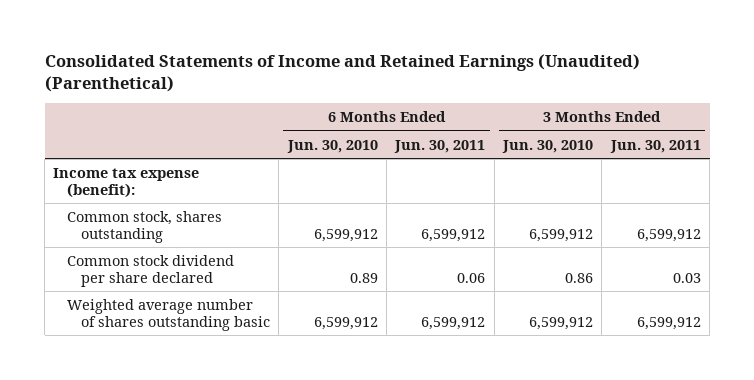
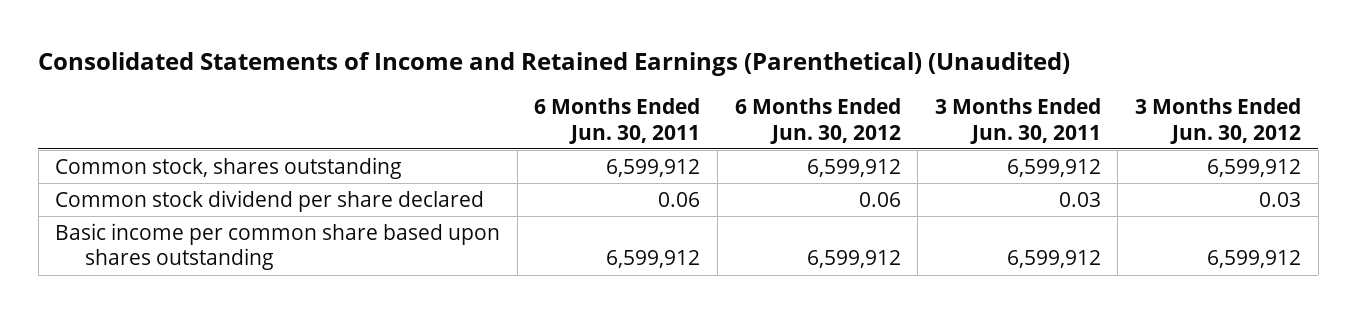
[44,53,640,92] Consolidated Statements of Income and Retained Earnings (Unaudited) (Parenthetical) -> [38,51,1071,76] Consolidated Statements of Income and Retained Earnings (Parenthetical) (Unaudited)
[286,139,378,153] Jun. 30, 2010 -> none
[502,139,594,153] Jun. 30, 2010 -> none
none -> [734,97,901,144] 6 Months Ended Jun. 30, 2012
none -> [1134,97,1301,144] 3 Months Ended Jun. 30, 2012
[53,167,200,198] Income tax expense (benefit): -> none
[67,298,271,331] Weighted average number of shares outstanding basic -> [55,222,501,271] Basic income per common share based upon shares outstanding

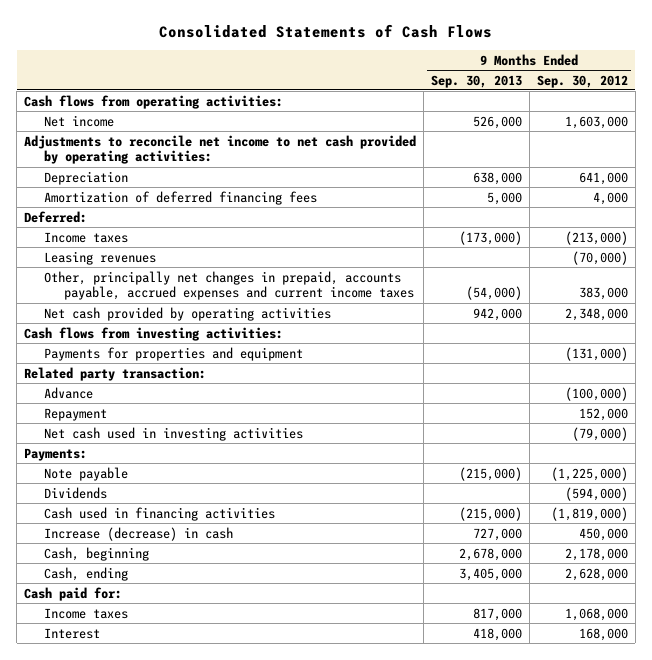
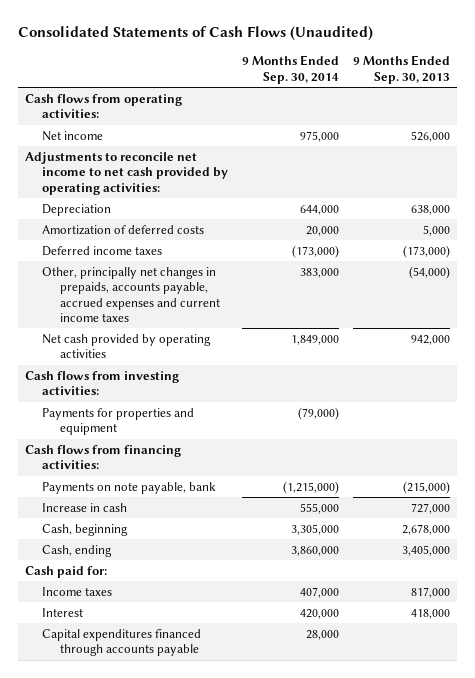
[158,24,492,39] Consolidated Statements of Cash Flows -> [17,26,373,42] Consolidated Statements of Cash Flows (Unaudited)
[536,74,628,88] Sep. 30, 2012 -> none
none -> [242,55,340,84] 9 Months Ended Sep. 30, 2014
[24,210,88,223] Deferred: -> none
[43,250,156,265] Leasing revenues -> none
[43,190,317,205] Amortization of deferred financing fees -> [42,224,205,235] Amortization of deferred costs
[43,231,128,243] Income taxes -> [42,245,163,256] Deferred income taxes
[43,270,414,301] Other, principally net changes in prepaid, accounts payable, accrued expenses and current income taxes -> [42,266,221,322] Other, principally net changes in prepaids, accounts payable, accrued expenses and current income taxes
[24,366,207,381] Related party transaction: -> none
[43,386,93,399] Advance -> none
[43,407,107,421] Repayment -> none
[43,426,303,441] Net cash used in investing activities -> none
[24,447,88,461] Payments: -> none
[43,486,107,499] Dividends -> none
[43,506,275,521] Cash used in financing activities -> none
none -> [24,444,181,470] Cash flows from financing activities:
[43,466,128,481] Note payable -> [42,481,217,494] Payments on note payable, bank
[43,526,233,541] Increase (decrease) in cash -> [42,502,128,512] Increase in cash
none -> [42,628,202,657] Capital expenditures financed through accounts payable

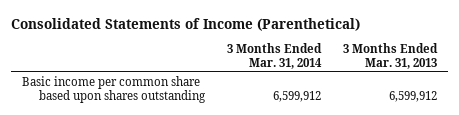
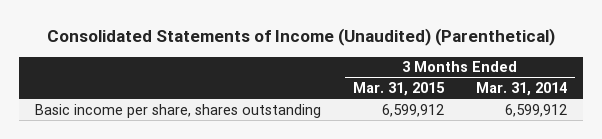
[10,17,360,31] Consolidated Statements of Income (Parenthetical) -> [47,28,556,47] Consolidated Statements of Income (Unaudited) (Parenthetical)
[343,43,439,70] 3 Months Ended Mar. 31, 2013 -> none
none -> [353,82,446,97] Mar. 31, 2015
[21,75,206,104] Basic income per common share based upon shares outstanding -> [35,103,322,118] Basic income per share, shares outstanding

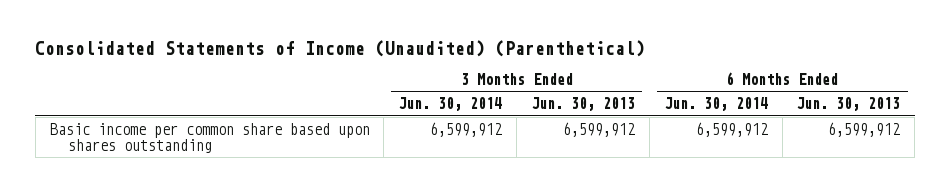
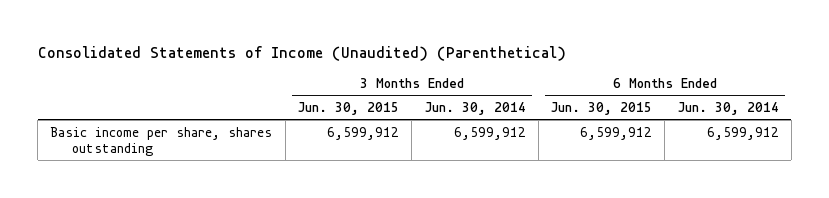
[531,97,636,112] Jun. 30, 2013 -> none
[796,97,901,112] Jun. 30, 2013 -> none
none -> [297,102,399,116] Jun. 30, 2015
none -> [551,102,653,116] Jun. 30, 2015
[49,122,370,153] Basic income per common share based upon shares outstanding -> [50,126,273,156] Basic income per share, shares outstanding

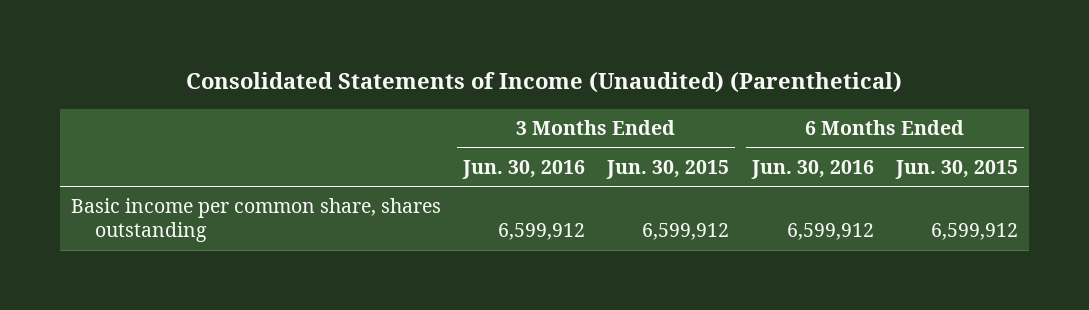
[424,102,526,116] Jun. 30, 2014 -> none
[677,102,779,116] Jun. 30, 2014 -> none
none -> [462,159,586,179] Jun. 30, 2016
none -> [750,159,874,179] Jun. 30, 2016
[50,126,273,156] Basic income per share, shares outstanding -> [70,198,441,243] Basic income per common share, shares outstanding

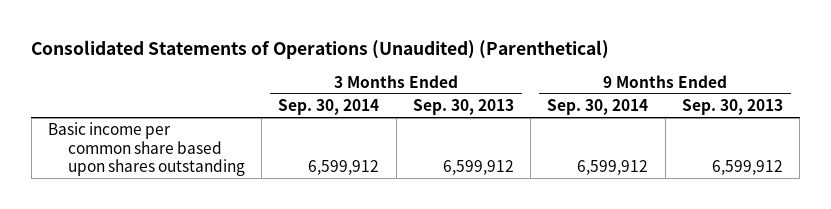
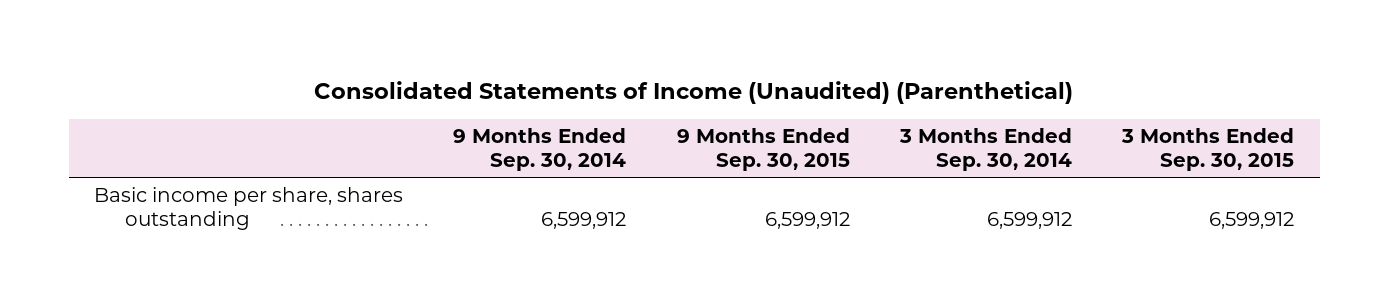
[31,40,610,60] Consolidated Statements of Operations (Unaudited) (Parenthetical) -> [314,81,1074,105] Consolidated Statements of Income (Unaudited) (Parenthetical)
[412,99,514,116] Sep. 30, 2013 -> none
[681,99,783,116] Sep. 30, 2013 -> none
none -> [676,127,850,172] 9 Months Ended Sep. 30, 2015
none -> [1121,127,1295,172] 3 Months Ended Sep. 30, 2015
[48,122,245,176] Basic income per common share based upon shares outstanding -> [93,186,403,231] Basic income per share, shares outstanding

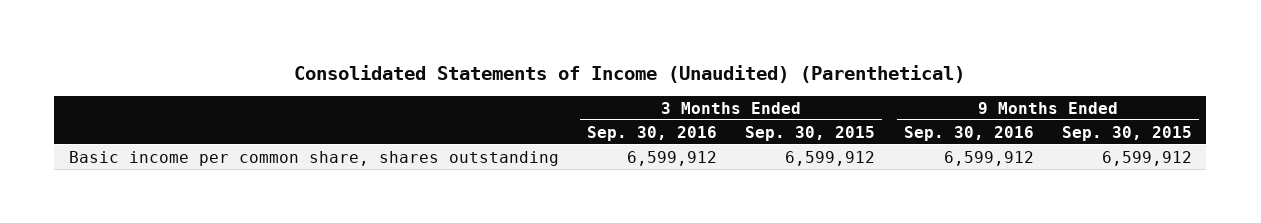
[453,127,627,172] 9 Months Ended Sep. 30, 2014 -> none
[899,127,1073,172] 3 Months Ended Sep. 30, 2014 -> none
none -> [587,125,718,141] Sep. 30, 2016
none -> [903,125,1034,141] Sep. 30, 2016
[93,186,403,231] Basic income per share, shares outstanding -> [68,150,559,166] Basic income per common share, shares outstanding

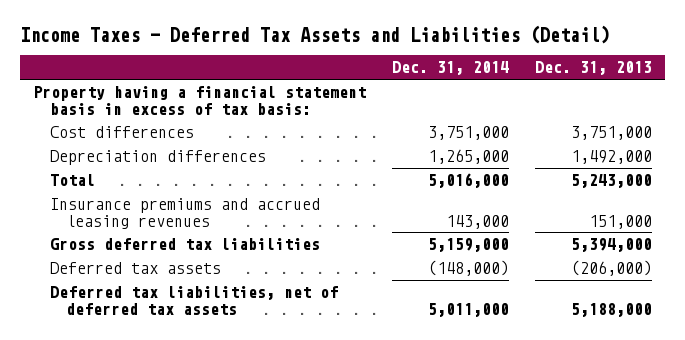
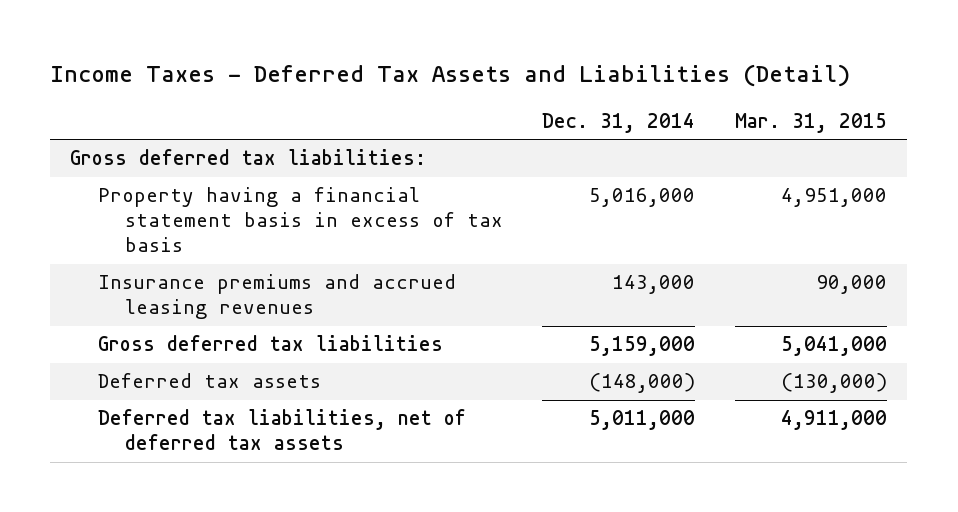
[534,61,652,76] Dec. 31, 2013 -> none
none -> [735,113,888,134] Mar. 31, 2015
[33,86,367,115] Property having a financial statement basis in excess of tax basis: -> none
[49,126,194,139] Cost differences -> none
[49,150,266,166] Depreciation differences -> none
none -> [70,149,427,166] Gross deferred tax liabilities:
[49,174,95,187] Total -> [97,187,503,253] Property having a financial statement basis in excess of tax basis

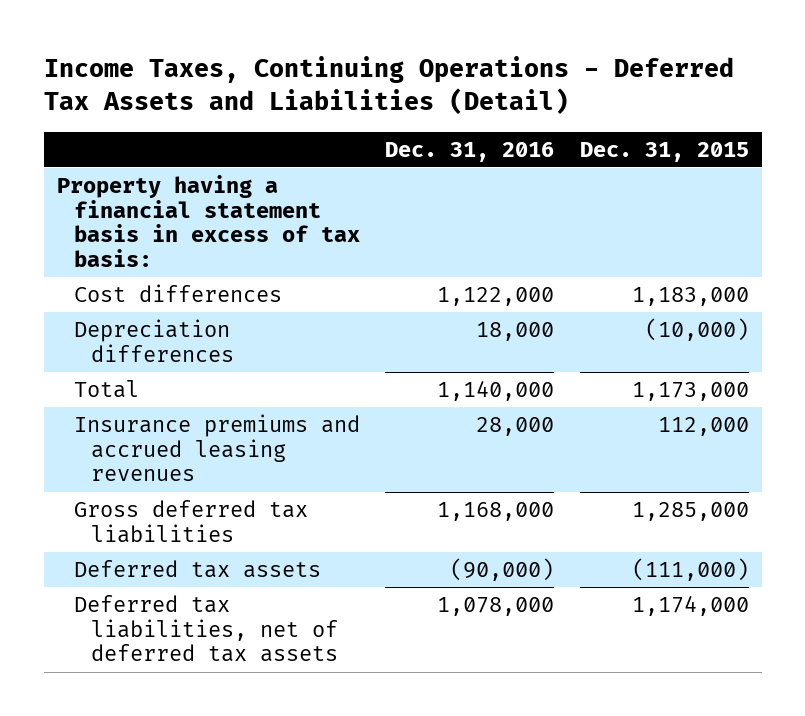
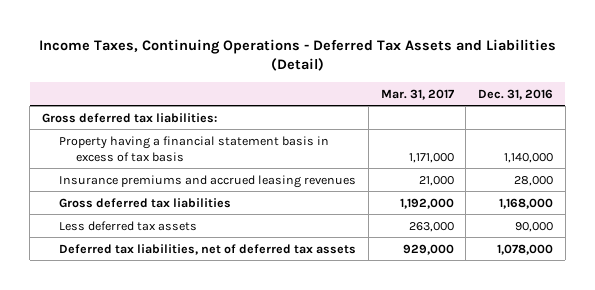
[579,141,749,162] Dec. 31, 2015 -> none
none -> [380,88,454,100] Mar. 31, 2017
[56,175,360,268] Property having a financial statement basis in excess of tax basis: -> none
[73,284,282,303] Cost differences -> none
[73,319,235,362] Depreciation differences -> none
none -> [42,112,218,123] Gross deferred tax liabilities:
[73,380,139,399] Total -> [59,135,330,162] Property having a financial statement basis in excess of tax basis
[73,560,321,579] Deferred tax assets -> [59,220,198,231] Less deferred tax assets
[450,558,555,582] (90,000) -> [515,221,554,232] 90,000

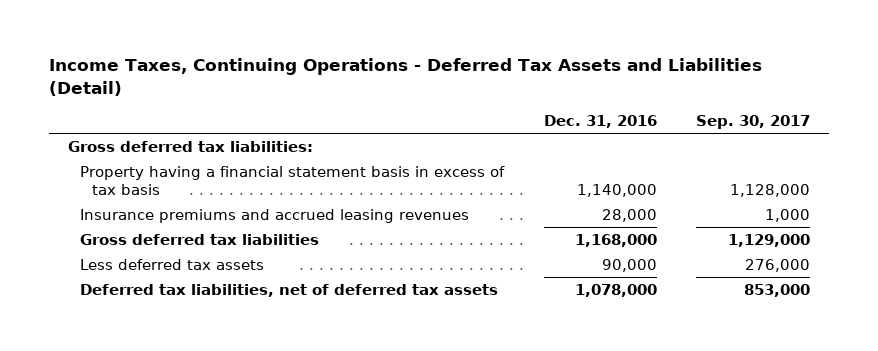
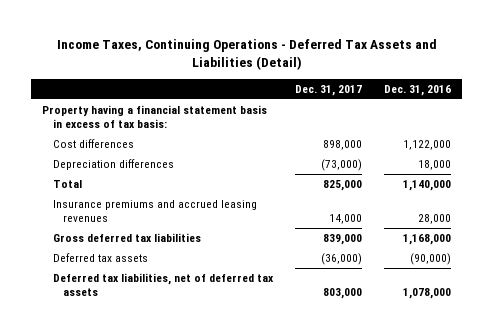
[695,115,810,130] Sep. 30, 2017 -> none
none -> [294,84,362,96] Dec. 31, 2017
[68,140,314,152] Gross deferred tax liabilities: -> none
none -> [42,105,268,129] Property having a financial statement basis in excess of tax basis:
none -> [52,139,134,149] Cost differences
none -> [52,159,174,171] Depreciation differences
[80,165,506,196] Property having a financial statement basis in excess of tax basis -> [52,180,82,189] Total
[80,258,265,270] Less deferred tax assets -> [52,253,148,263] Deferred tax assets
[601,258,657,272] 90,000 -> [409,253,451,266] (90,000)

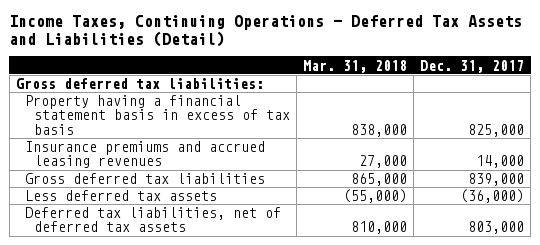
[383,84,451,96] Dec. 31, 2016 -> none
none -> [302,59,407,73] Mar. 31, 2018
[42,105,268,129] Property having a financial statement basis in excess of tax basis: -> none
[52,139,134,149] Cost differences -> none
[52,159,174,171] Depreciation differences -> none
none -> [15,78,264,90] Gross deferred tax liabilities:
[52,180,82,189] Total -> [24,95,290,135] Property having a financial statement basis in excess of tax basis
[52,253,148,263] Deferred tax assets -> [24,190,217,202] Less deferred tax assets

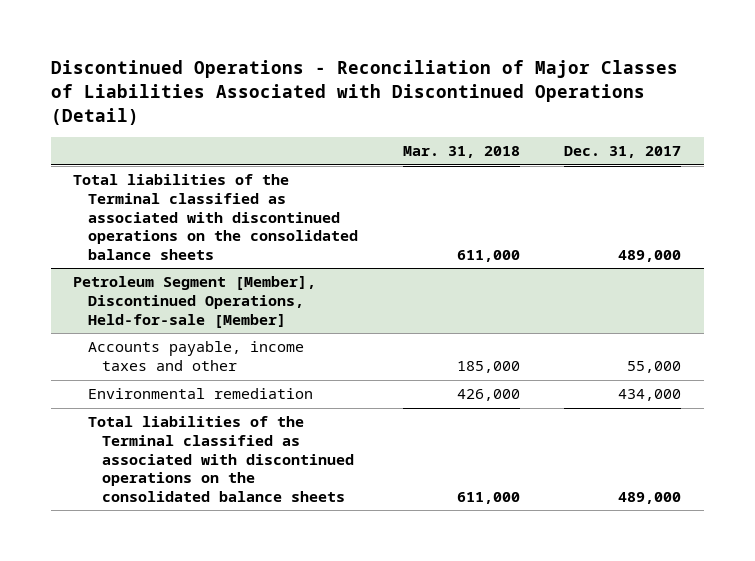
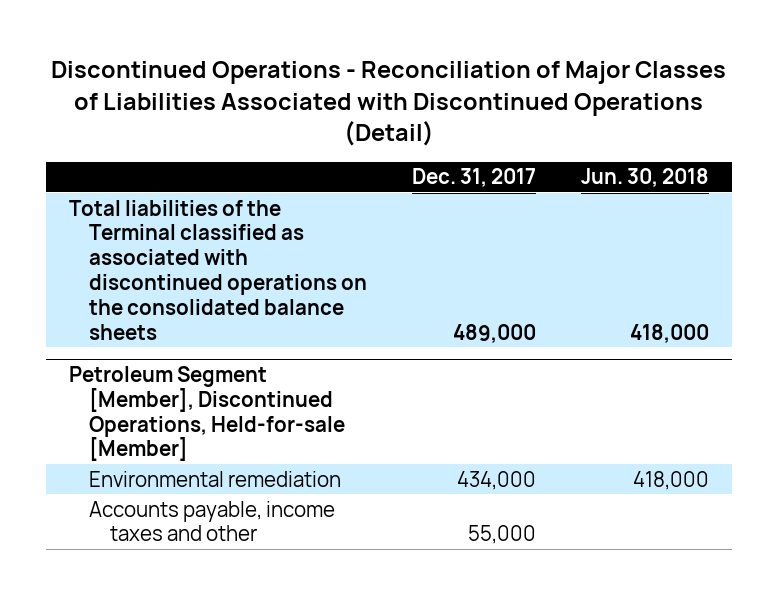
[402,146,520,159] Mar. 31, 2018 -> none
none -> [581,168,710,188] Jun. 30, 2018
[87,416,355,502] Total liabilities of the Terminal classified as associated with discontinued operations on the consolidated balance sheets -> none
[87,341,304,372] Accounts payable, income taxes and other -> [89,500,336,542] Accounts payable, income taxes and other

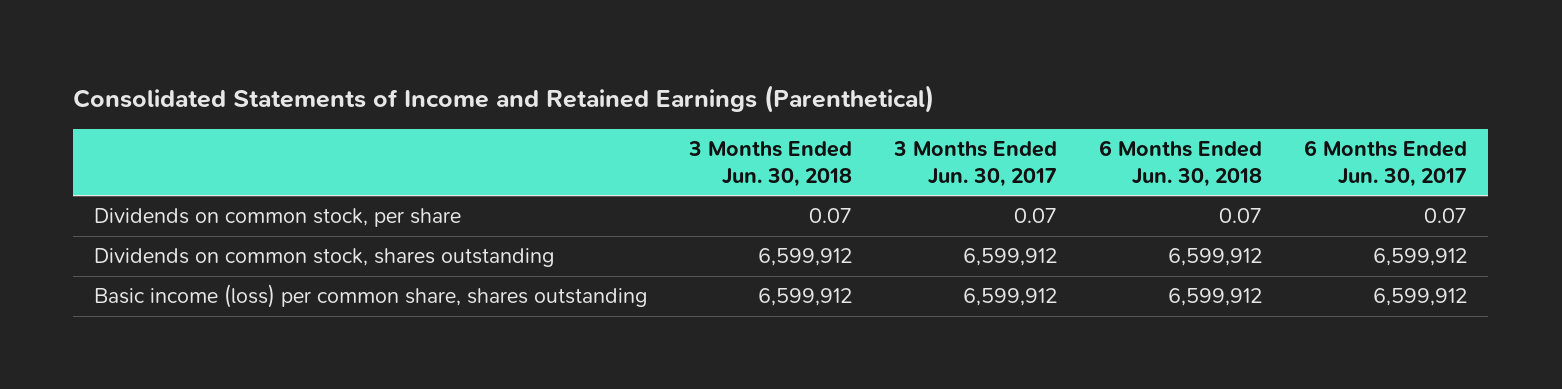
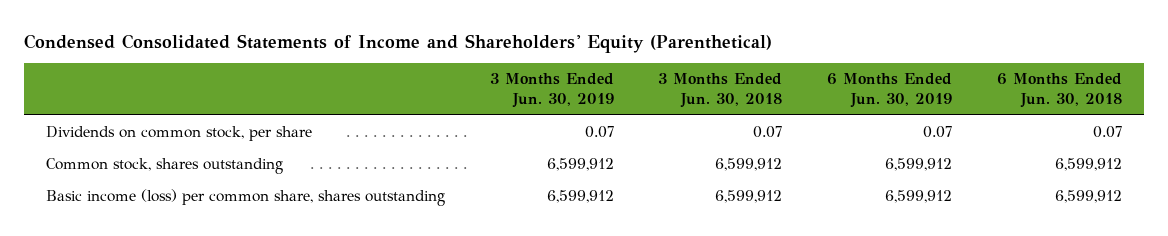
[73,84,935,113] Consolidated Statements of Income and Retained Earnings (Parenthetical) -> [23,33,772,53] Condensed Consolidated Statements of Income and Shareholders' Equity (Parenthetical)
[893,140,1058,187] 3 Months Ended Jun. 30, 2017 -> none
[1304,139,1468,187] 6 Months Ended Jun. 30, 2017 -> none
none -> [489,73,614,109] 3 Months Ended Jun. 30, 2019
none -> [827,73,953,109] 6 Months Ended Jun. 30, 2019
[94,248,555,268] Dividends on common stock, shares outstanding -> [45,158,283,175] Common stock, shares outstanding

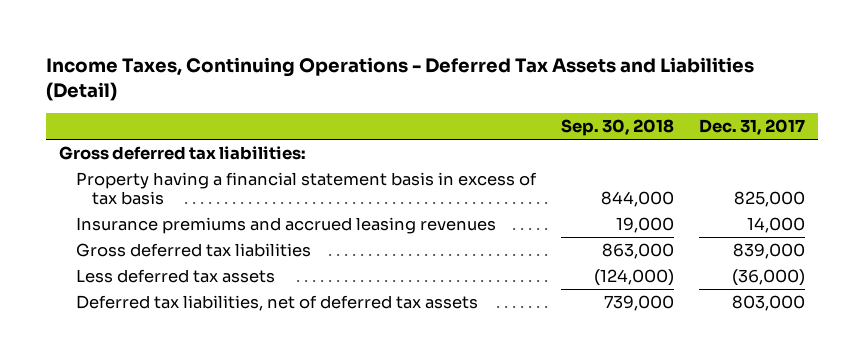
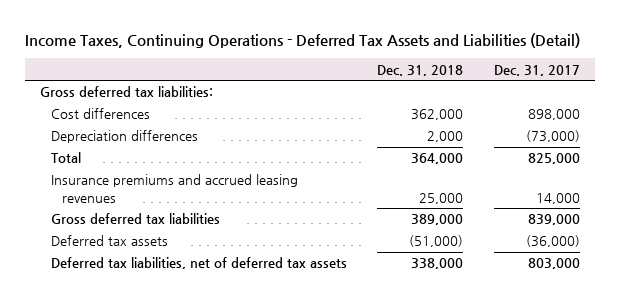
[561,118,675,136] Sep. 30, 2018 -> none
none -> [377,64,464,76] Dec. 31, 2018
none -> [50,108,150,120] Cost differences
none -> [50,130,198,144] Depreciation differences
[75,171,537,206] Property having a financial statement basis in excess of tax basis -> [50,152,81,164] Total
[75,268,275,283] Less deferred tax assets -> [50,235,168,247] Deferred tax assets

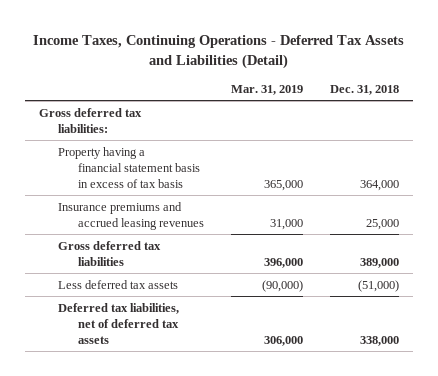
[493,64,580,76] Dec. 31, 2017 -> none
none -> [231,84,304,95] Mar. 31, 2019
[50,108,150,120] Cost differences -> none
[50,130,198,144] Depreciation differences -> none
[50,152,81,164] Total -> [58,146,201,189] Property having a financial statement basis in excess of tax basis
[50,235,168,247] Deferred tax assets -> [58,279,179,289] Less deferred tax assets

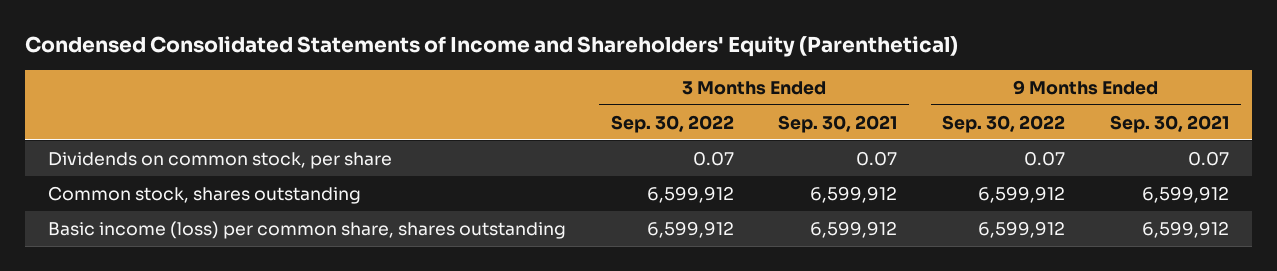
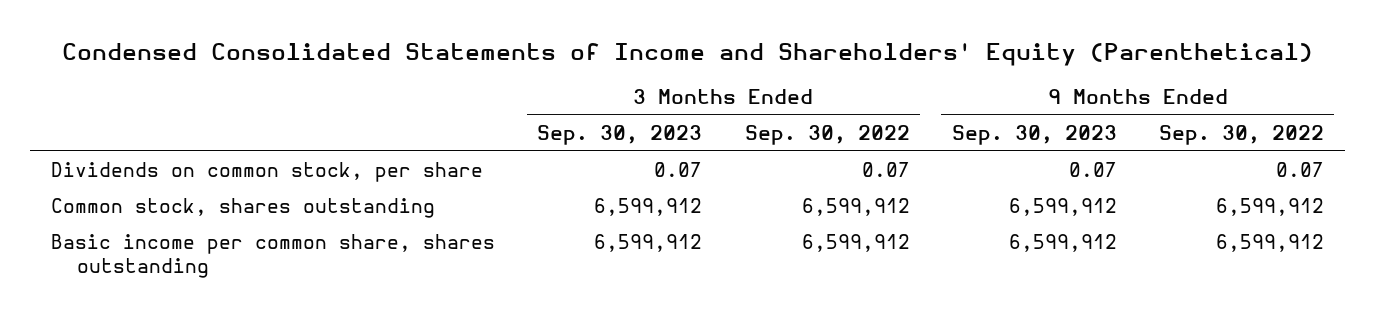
[778,114,898,133] Sep. 30, 2021 -> none
[1110,114,1230,133] Sep. 30, 2021 -> none
none -> [537,125,703,146] Sep. 30, 2023
none -> [951,125,1117,146] Sep. 30, 2023
[47,220,566,239] Basic income (loss) per common share, shares outstanding -> [51,234,496,279] Basic income per common share, shares outstanding

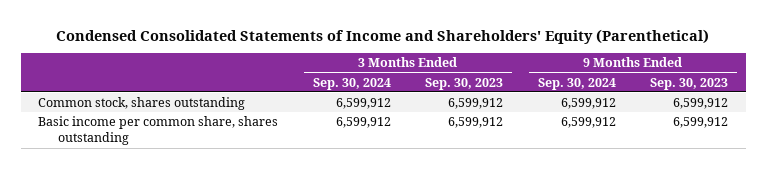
[744,125,910,146] Sep. 30, 2022 -> none
[1158,125,1324,146] Sep. 30, 2022 -> none
none -> [312,77,391,90] Sep. 30, 2024
none -> [537,77,616,90] Sep. 30, 2024
[51,162,484,183] Dividends on common stock, per share -> none

